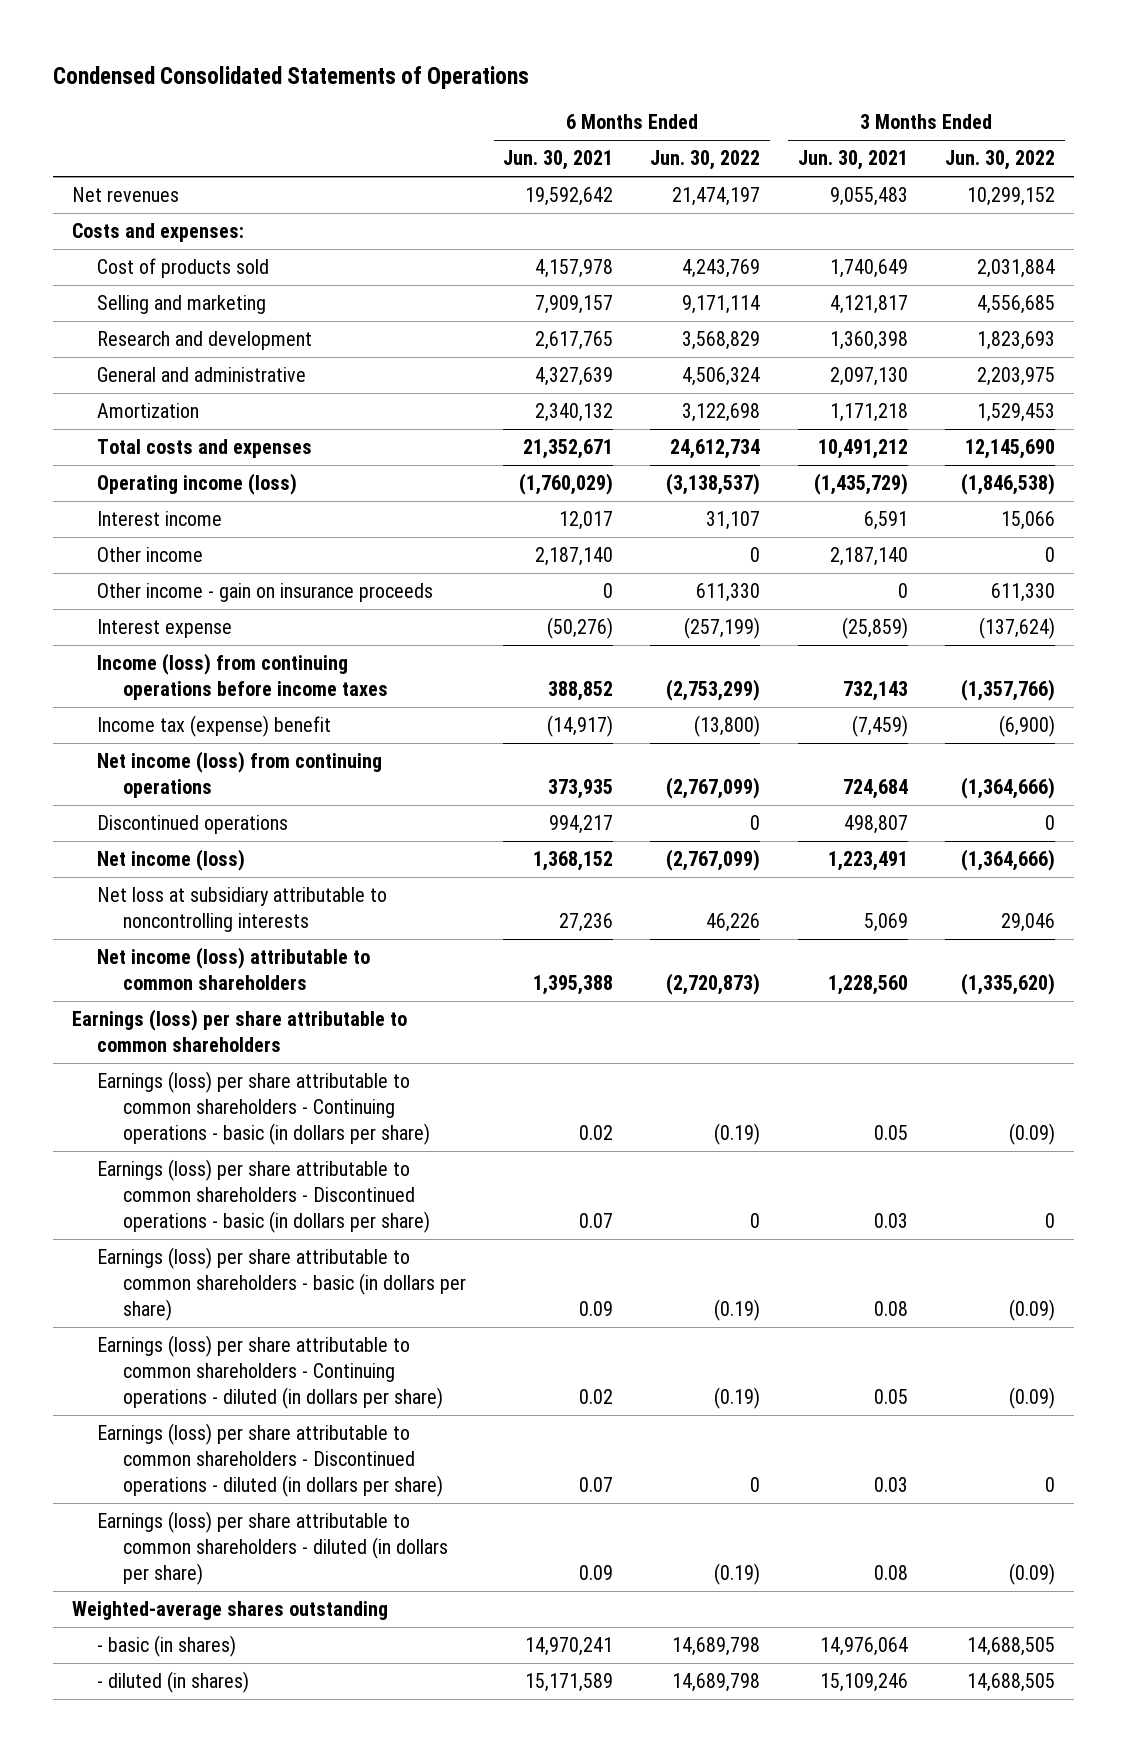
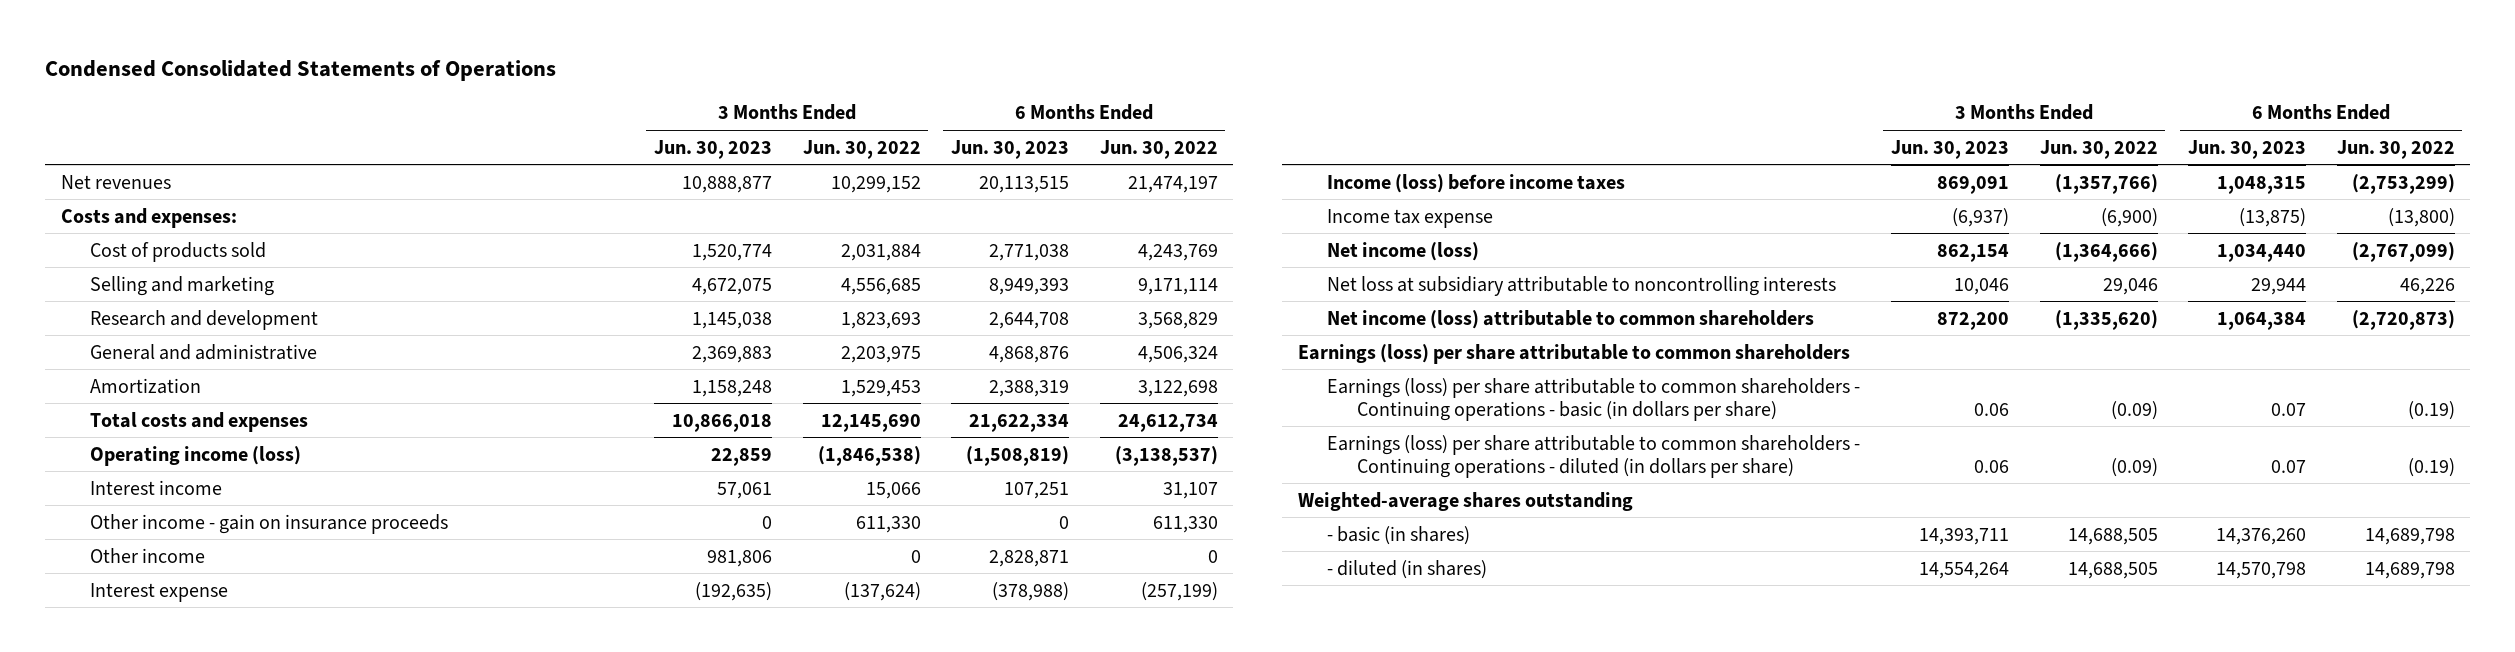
[503,150,614,171] Jun. 30, 2021 -> none
[797,150,908,171] Jun. 30, 2021 -> none
none -> [654,139,773,159] Jun. 30, 2023
none -> [951,139,1070,159] Jun. 30, 2023
[97,547,204,563] Other income -> [90,547,206,563] Other income
[97,751,383,799] Net income (loss) from continuing operations -> none
[97,815,289,835] Discontinued operations -> none
[97,653,388,701] Income (loss) from continuing operations before income taxes -> [1327,173,1626,193] Income (loss) before income taxes
[97,715,332,738] Income tax (expense) benefit -> [1327,208,1494,228] Income tax expense
[97,1159,430,1234] Earnings (loss) per share attributable to common shareholders - Discontinued operations - basic (in dollars per share) -> none
[97,1247,466,1322] Earnings (loss) per share attributable to common shareholders - basic (in dollars per share) -> none
[97,1423,443,1498] Earnings (loss) per share attributable to common shareholders - Discontinued operations - diluted (in dollars per share) -> none
[97,1511,448,1586] Earnings (loss) per share attributable to common shareholders - diluted (in dollars per share) -> none

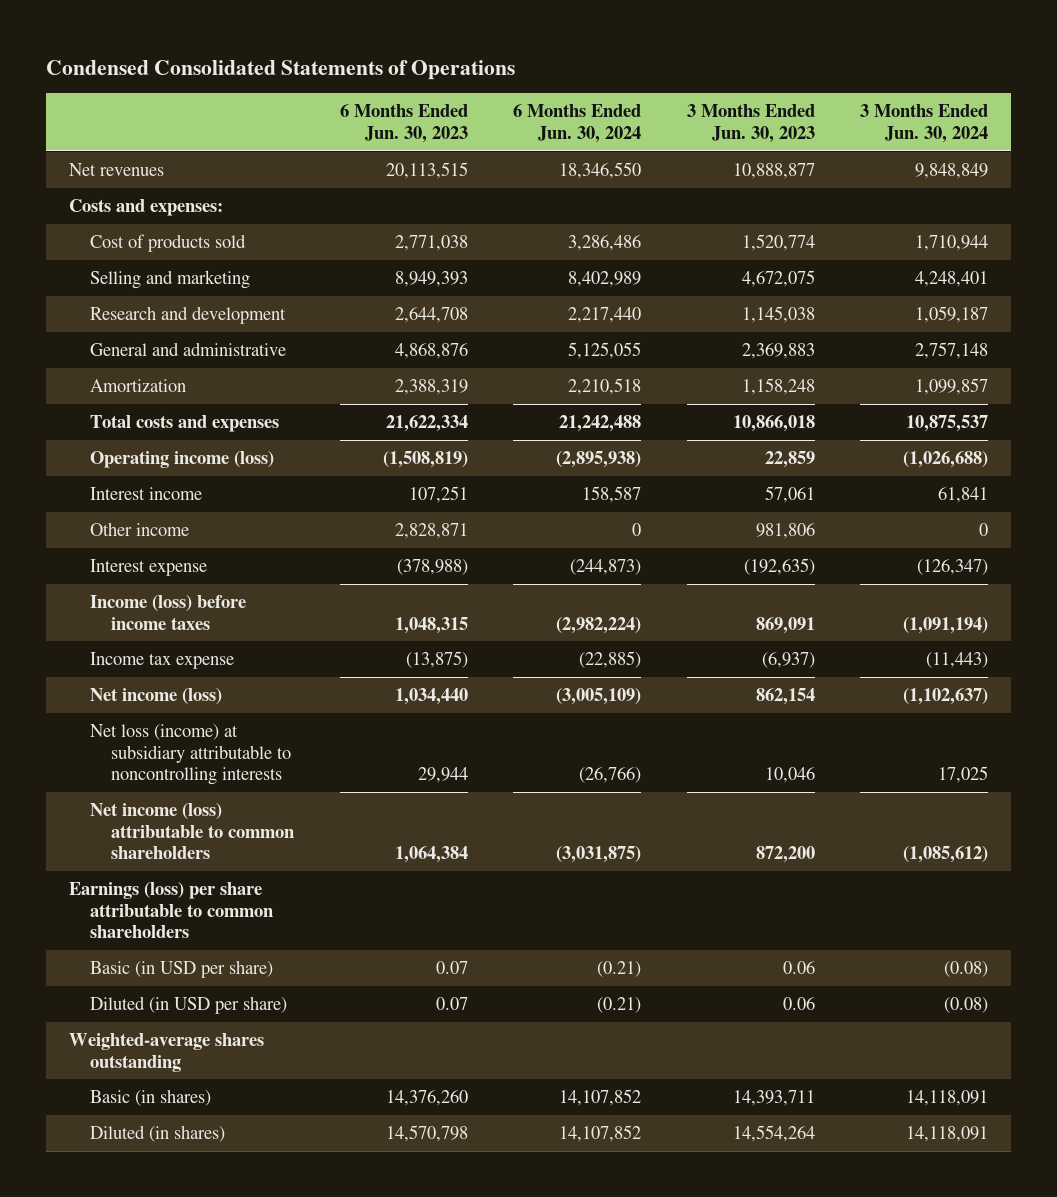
[802,139,921,159] Jun. 30, 2022 -> none
[1099,139,1218,159] Jun. 30, 2022 -> none
none -> [513,104,642,143] 6 Months Ended Jun. 30, 2024
none -> [860,104,989,143] 3 Months Ended Jun. 30, 2024
[90,513,449,534] Other income - gain on insurance proceeds -> none
[1327,275,1837,296] Net loss at subsidiary attributable to noncontrolling interests -> [89,724,291,786] Net loss (income) at subsidiary attributable to noncontrolling interests
[1327,377,1861,421] Earnings (loss) per share attributable to common shareholders - Continuing operations - basic (in dollars per share) -> none
[1327,434,1861,478] Earnings (loss) per share attributable to common shareholders - Continuing operations - diluted (in dollars per share) -> none
none -> [89,960,273,979] Basic (in USD per share)
none -> [89,996,287,1015] Diluted (in USD per share)
[1327,525,1471,545] - basic (in shares) -> [89,1089,211,1107] Basic (in shares)
[1327,559,1488,579] - diluted (in shares) -> [89,1125,225,1143] Diluted (in shares)

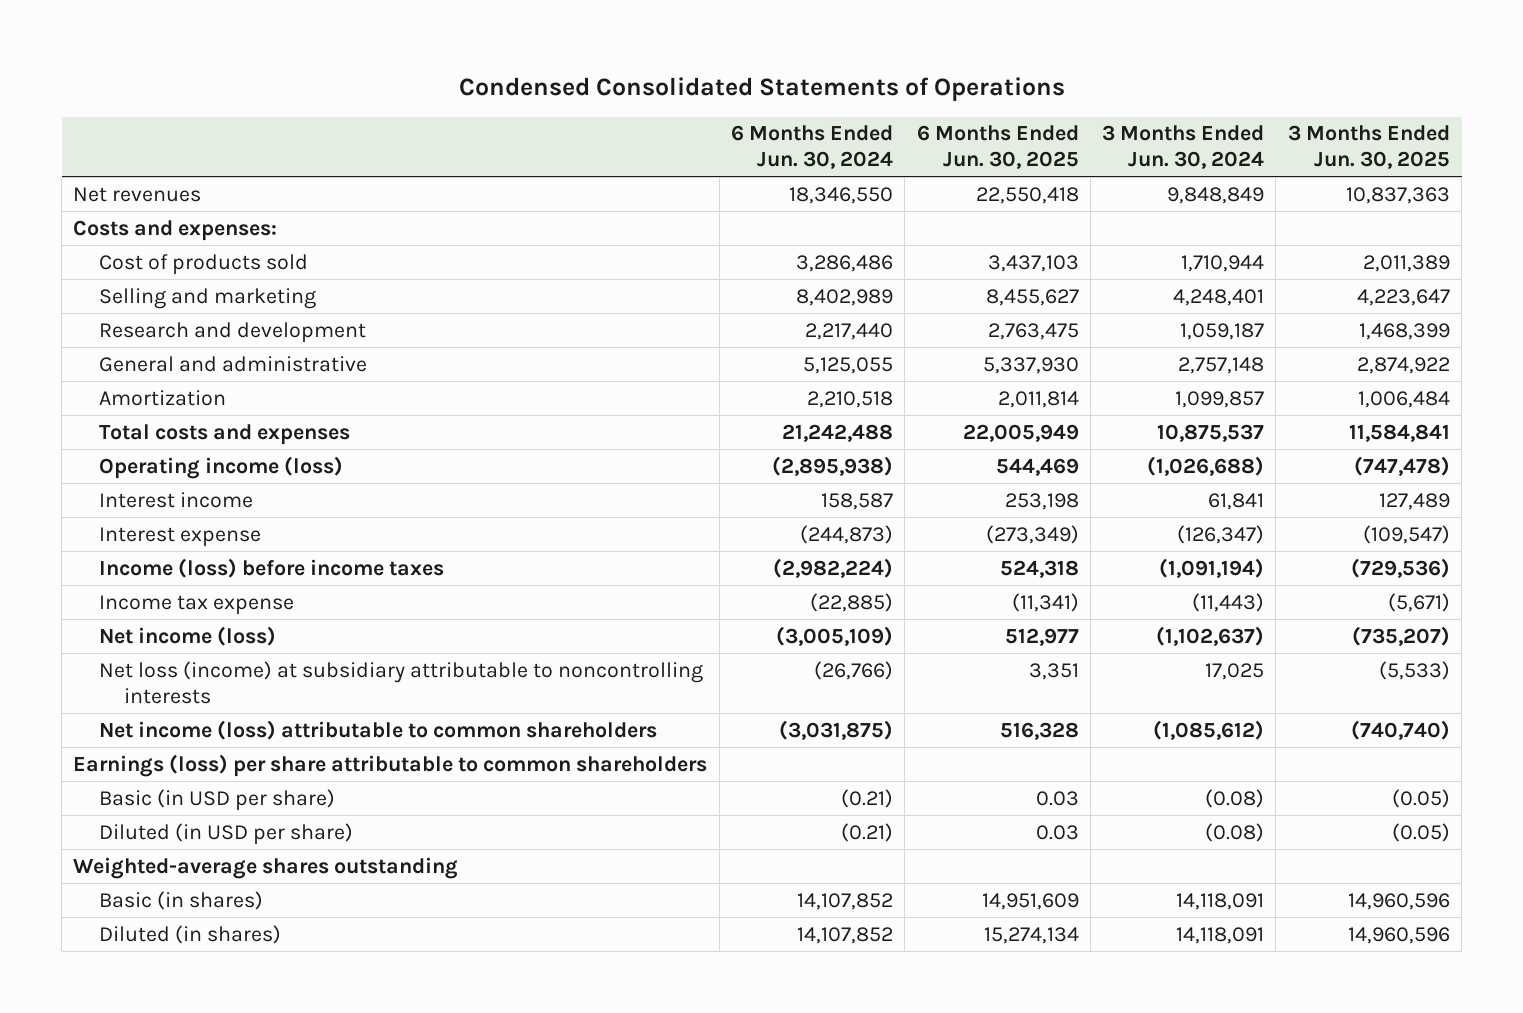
[339,104,468,143] 6 Months Ended Jun. 30, 2023 -> none
[686,104,815,143] 3 Months Ended Jun. 30, 2023 -> none
none -> [916,125,1079,170] 6 Months Ended Jun. 30, 2025
none -> [1287,125,1450,170] 3 Months Ended Jun. 30, 2025
[89,522,189,537] Other income -> none

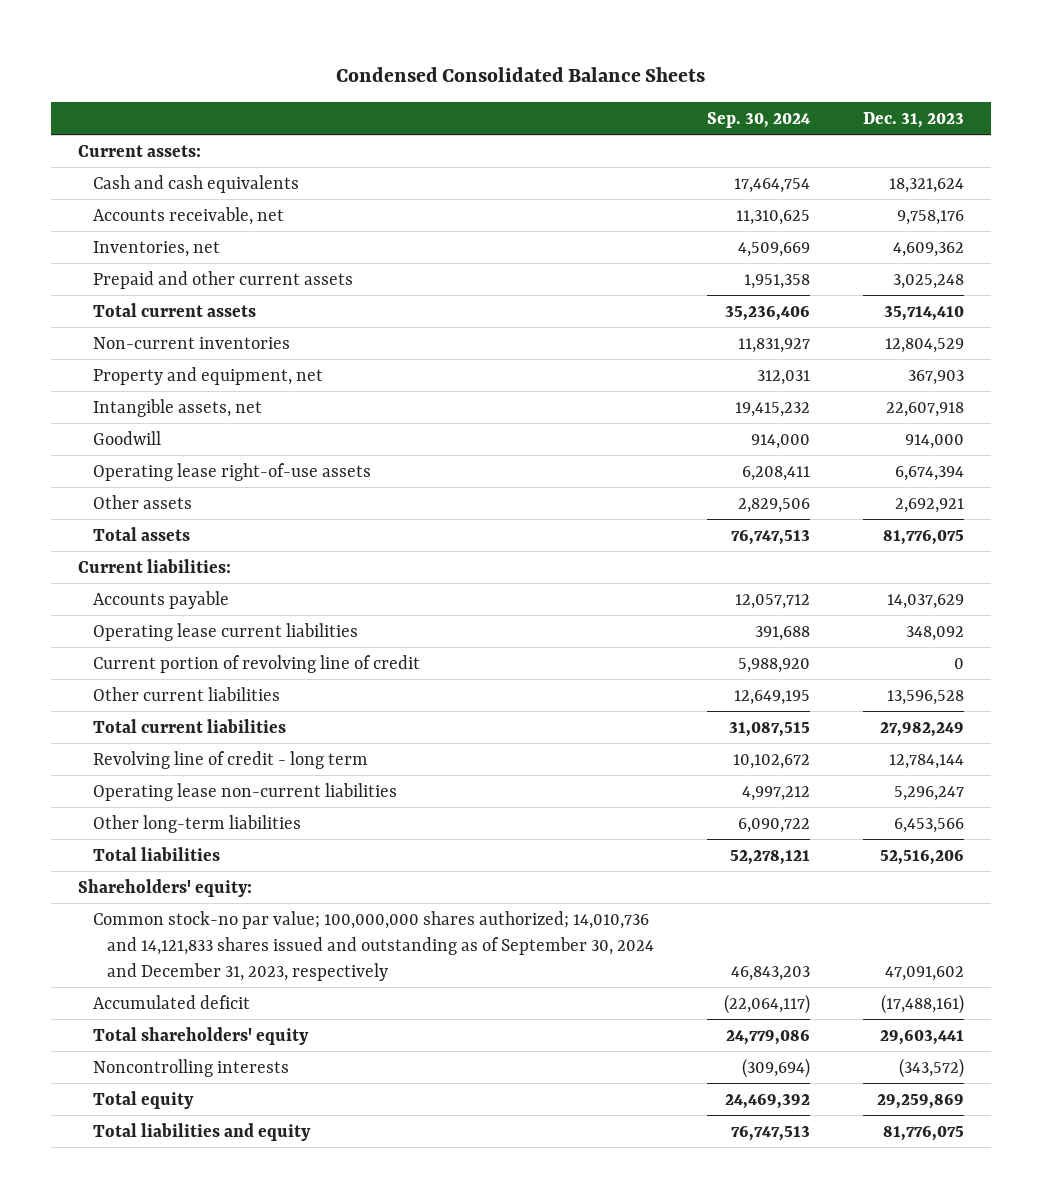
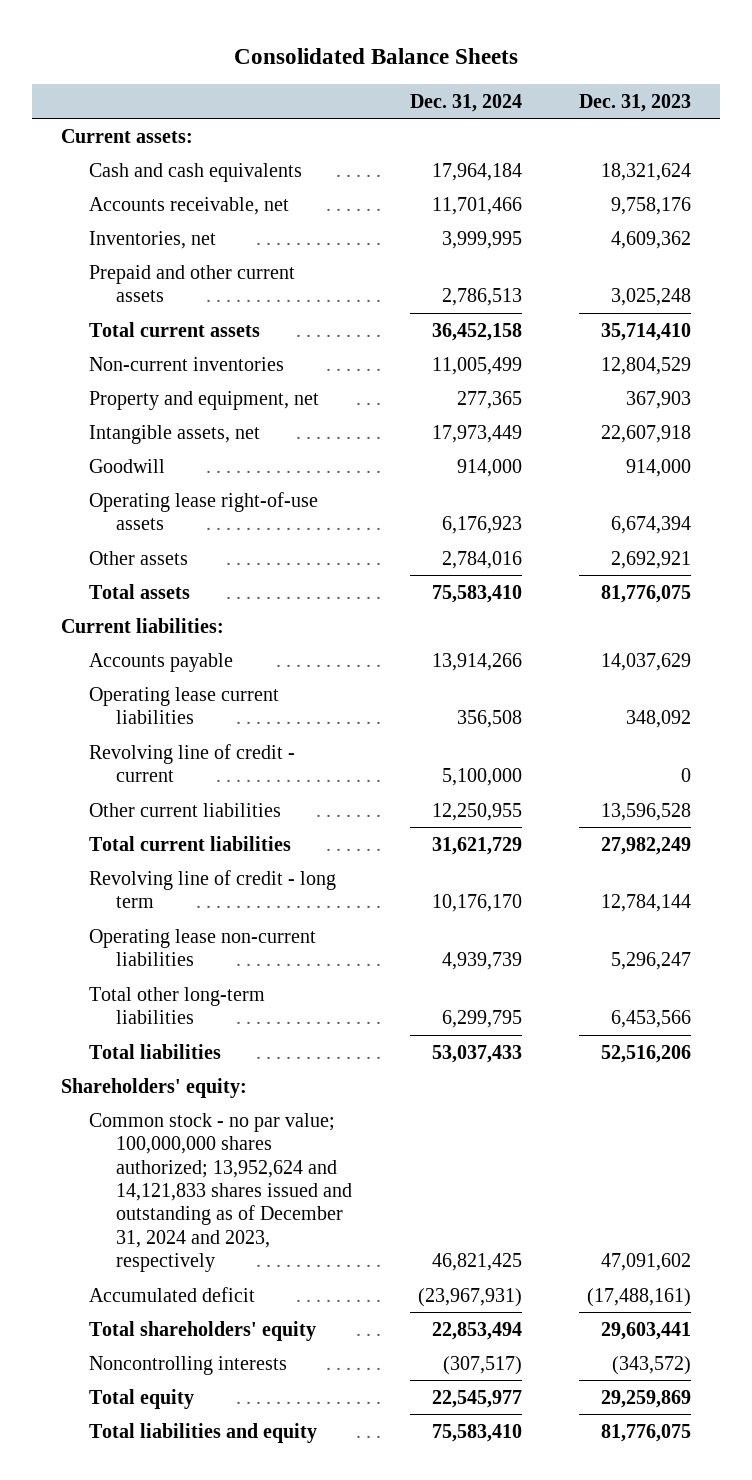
[336,67,706,83] Condensed Consolidated Balance Sheets -> [234,47,519,64] Consolidated Balance Sheets
[707,112,811,129] Sep. 30, 2024 -> none
none -> [409,93,522,112] Dec. 31, 2024
[92,654,420,673] Current portion of revolving line of credit -> [88,743,295,783] Revolving line of credit - current
[92,814,301,833] Other long-term liabilities -> [88,986,265,1025] Total other long-term liabilities
[92,910,655,981] Common stock-no par value; 100,000,000 shares authorized; 14,010,736 and 14,121,833 shares issued and outstanding as of September 30, 2024 and December 31, 2023, respectively -> [88,1112,353,1273] Common stock - no par value; 100,000,000 shares authorized; 13,952,624 and 14,121,833 shares issued and outstanding as of December 31, 2024 and 2023, respectively

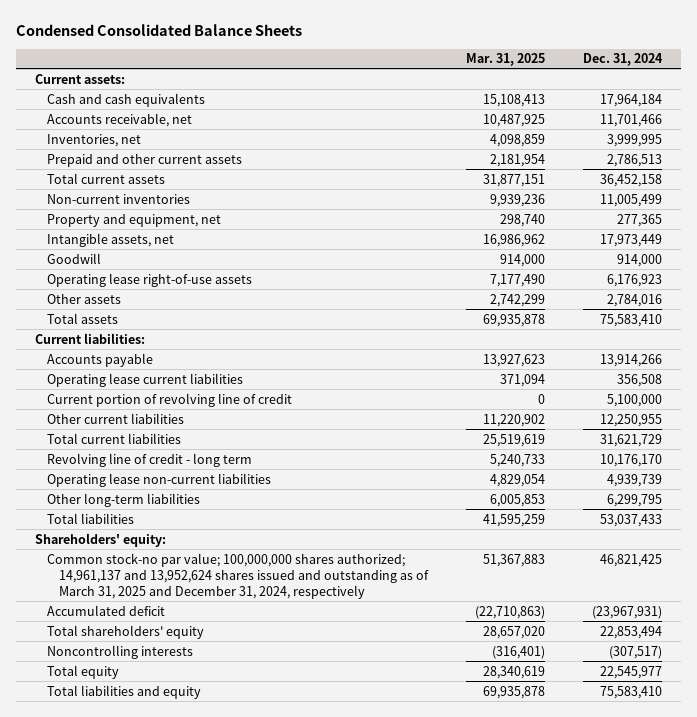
[234,47,519,64] Consolidated Balance Sheets -> [16,23,303,36] Condensed Consolidated Balance Sheets
[579,93,692,112] Dec. 31, 2023 -> none
none -> [465,53,545,67] Mar. 31, 2025
[88,743,295,783] Revolving line of credit - current -> [46,392,292,407] Current portion of revolving line of credit
[88,986,265,1025] Total other long-term liabilities -> [46,492,200,507] Other long-term liabilities
[88,1112,353,1273] Common stock - no par value; 100,000,000 shares authorized; 13,952,624 and 14,121,833 shares issued and outstanding as of December 31, 2024 and 2023, respectively -> [46,552,429,599] Common stock-no par value; 100,000,000 shares authorized; 14,961,137 and 13,952,624 shares issued and outstanding as of March 31, 2025 and December 31, 2024, respectively

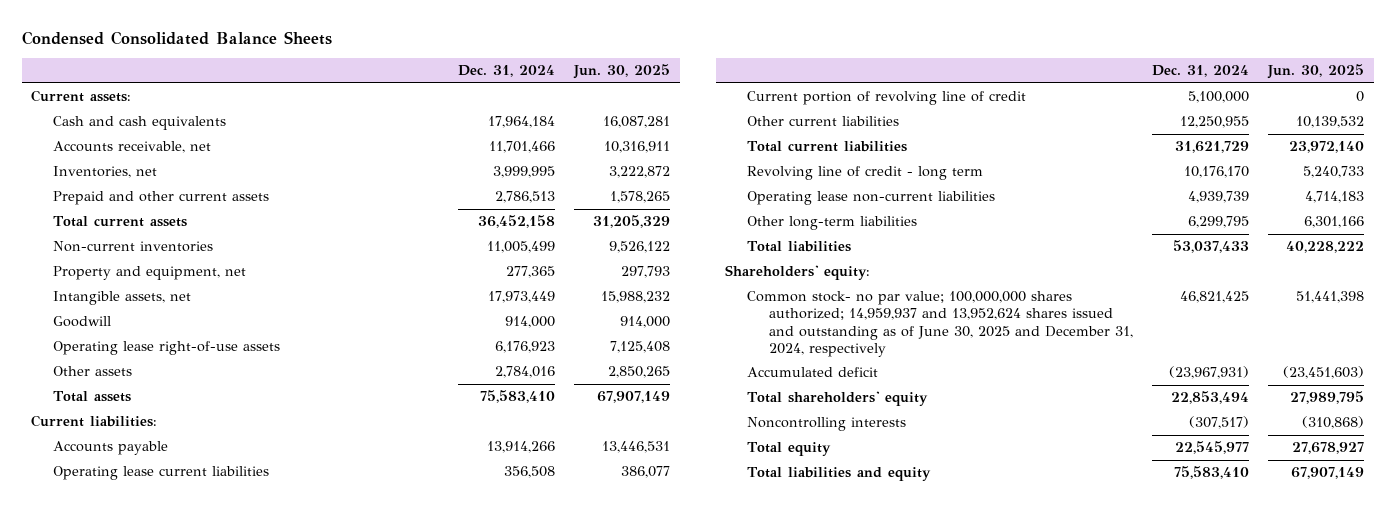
[465,53,545,67] Mar. 31, 2025 -> none
none -> [573,64,671,80] Jun. 30, 2025
[46,552,429,599] Common stock-no par value; 100,000,000 shares authorized; 14,961,137 and 13,952,624 shares issued and outstanding as of March 31, 2025 and December 31, 2024, respectively -> [746,291,1133,357] Common stock- no par value; 100,000,000 shares authorized; 14,959,937 and 13,952,624 shares issued and outstanding as of June 30, 2025 and December 31, 2024, respectively

